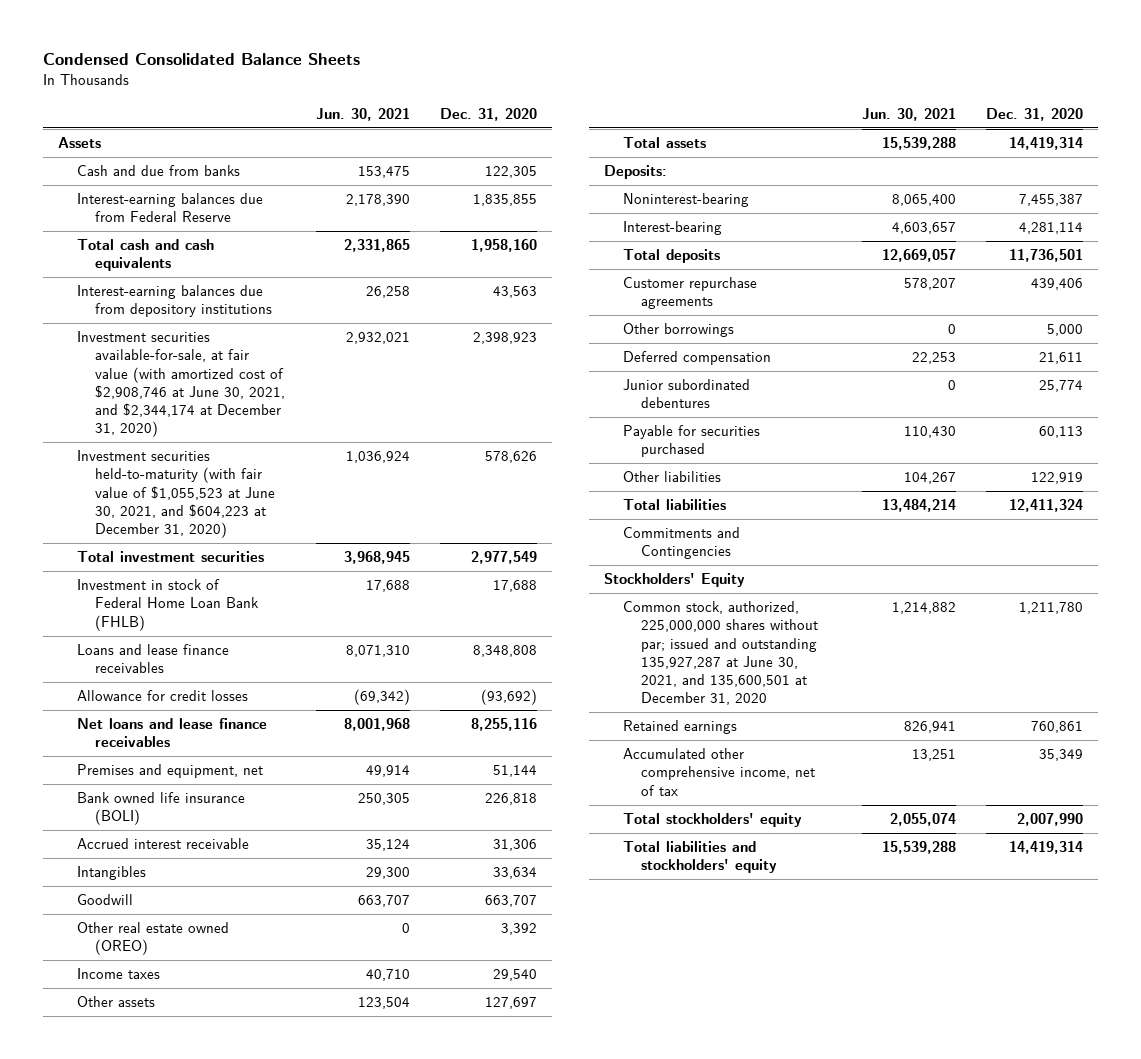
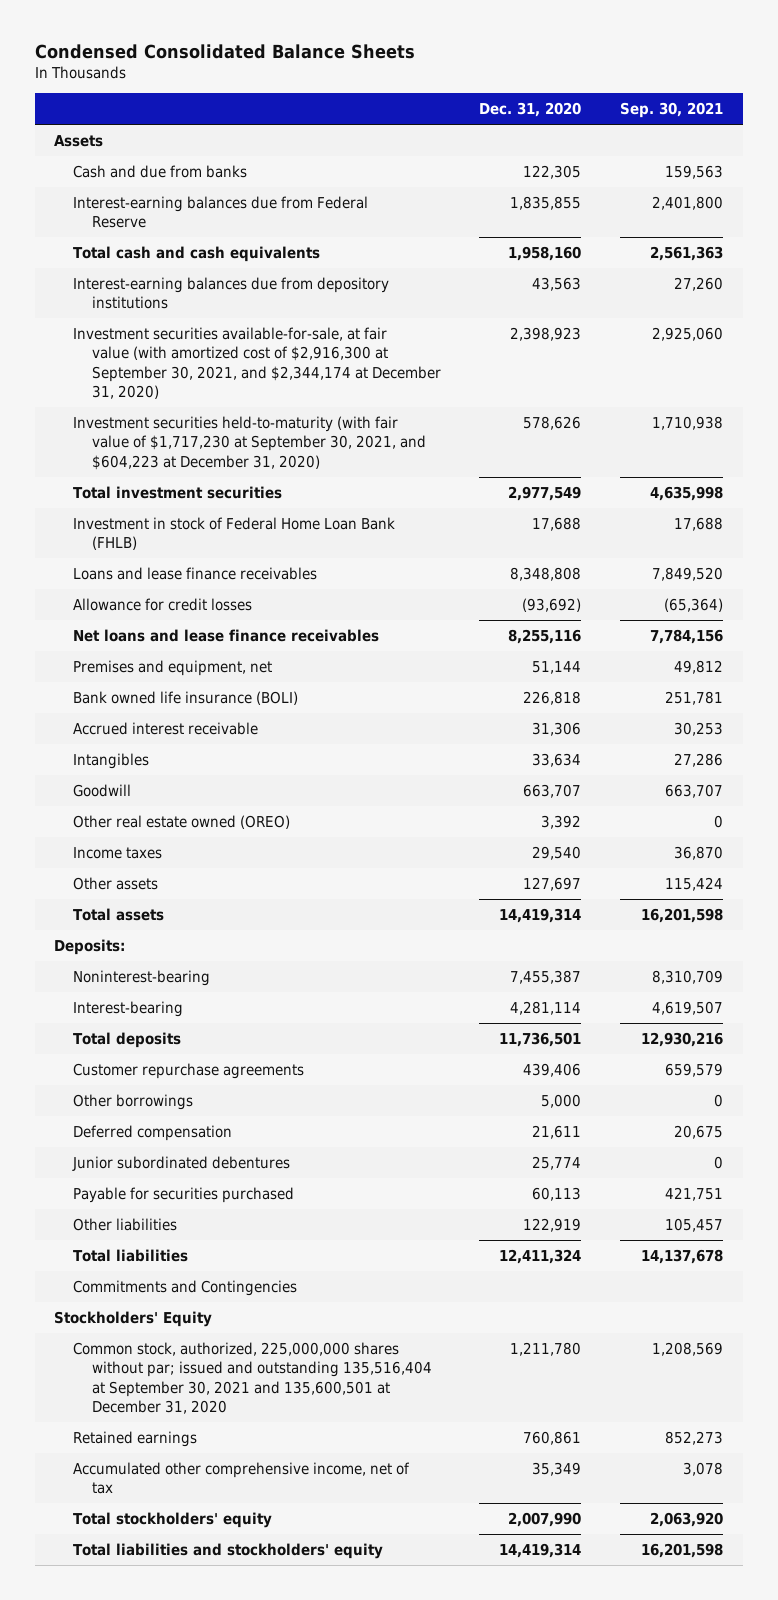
[315,107,410,121] Jun. 30, 2021 -> none
none -> [620,102,724,119] Sep. 30, 2021
[76,331,286,438] Investment securities available-for-sale, at fair value (with amortized cost of $2,908,746 at June 30, 2021, and $2,344,174 at December 31, 2020) -> [72,326,441,399] Investment securities available-for-sale, at fair value (with amortized cost of $2,916,300 at September 30, 2021, and $2,344,174 at December 31, 2020)
[76,450,276,539] Investment securities held-to-maturity (with fair value of $1,055,523 at June 30, 2021, and $604,223 at December 31, 2020) -> [72,415,426,470] Investment securities held-to-maturity (with fair value of $1,717,230 at September 30, 2021, and $604,223 at December 31, 2020)
[622,601,819,706] Common stock, authorized, 225,000,000 shares without par; issued and outstanding 135,927,287 at June 30, 2021, and 135,600,501 at December 31, 2020 -> [72,1341,432,1414] Common stock, authorized, 225,000,000 shares without par; issued and outstanding 135,516,404 at September 30, 2021 and 135,600,501 at December 31, 2020

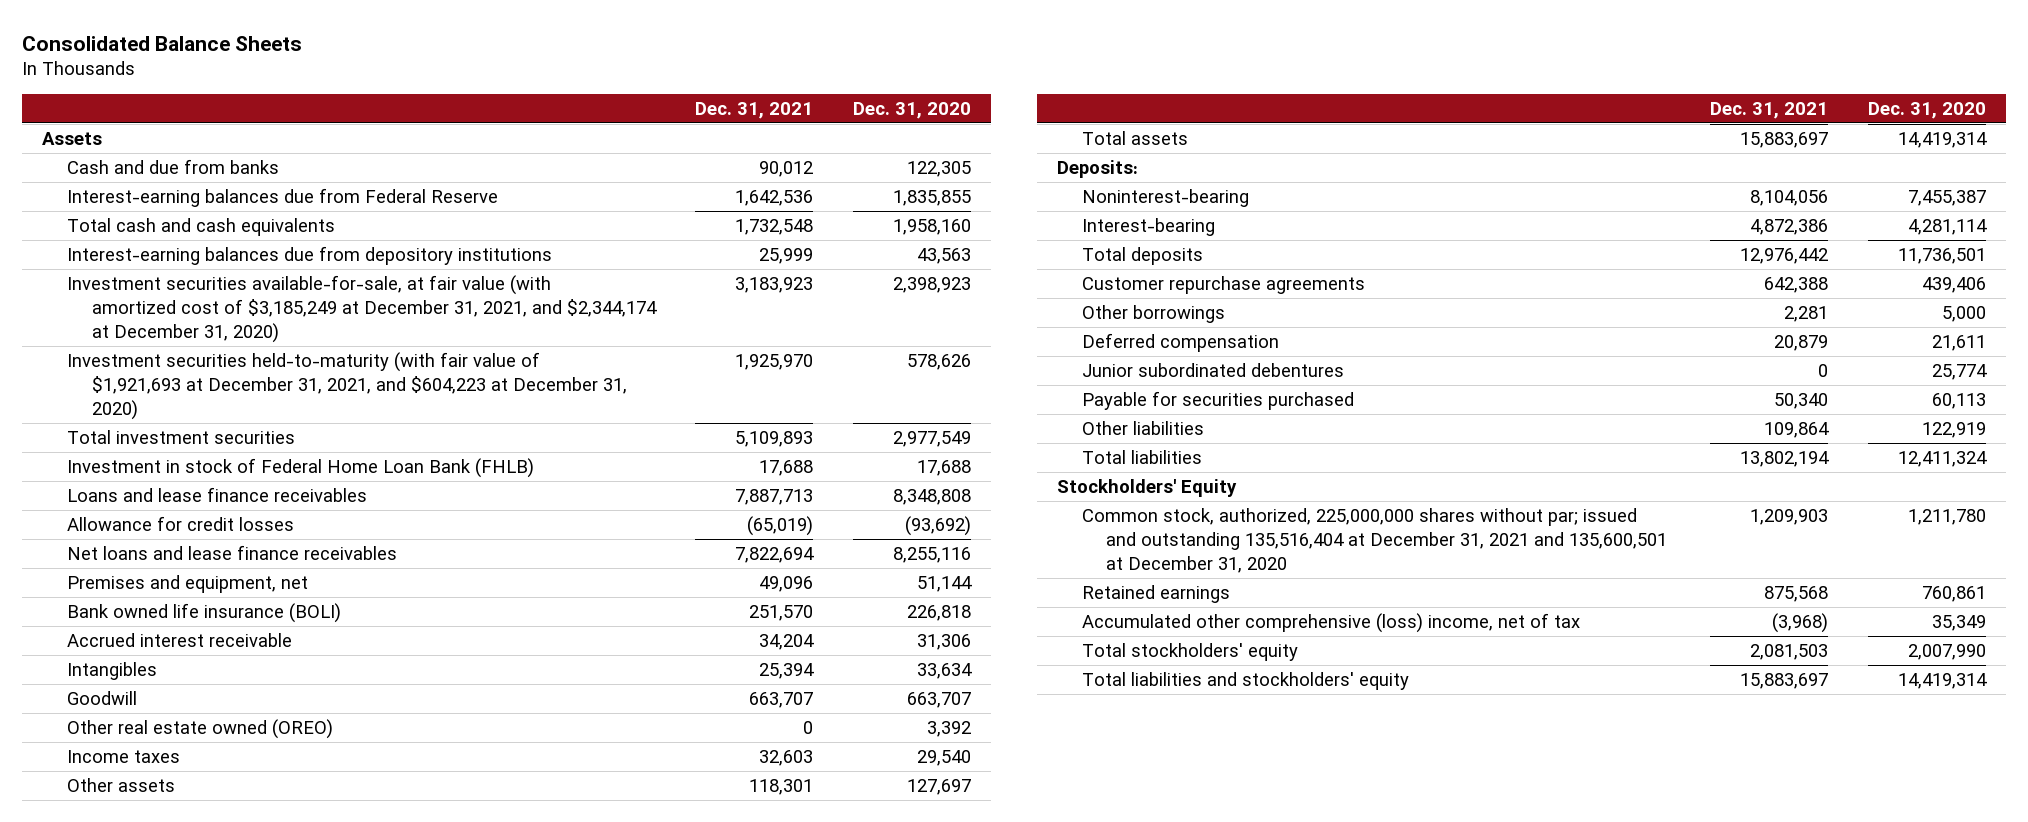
[34,44,415,60] Condensed Consolidated Balance Sheets -> [22,35,303,51] Consolidated Balance Sheets
[620,102,724,119] Sep. 30, 2021 -> none
none -> [695,101,814,119] Dec. 31, 2021
[72,326,441,399] Investment securities available-for-sale, at fair value (with amortized cost of $2,916,300 at September 30, 2021, and $2,344,174 at December 31, 2020) -> [66,274,657,343] Investment securities available-for-sale, at fair value (with amortized cost of $3,185,249 at December 31, 2021, and $2,344,174 at December 31, 2020)
[72,415,426,470] Investment securities held-to-maturity (with fair value of $1,717,230 at September 30, 2021, and $604,223 at December 31, 2020) -> [66,351,627,420] Investment securities held-to-maturity (with fair value of $1,921,693 at December 31, 2021, and $604,223 at December 31, 2020)
[72,1279,297,1296] Commitments and Contingencies -> none
[72,1341,432,1414] Common stock, authorized, 225,000,000 shares without par; issued and outstanding 135,516,404 at September 30, 2021 and 135,600,501 at December 31, 2020 -> [1081,507,1668,573] Common stock, authorized, 225,000,000 shares without par; issued and outstanding 135,516,404 at December 31, 2021 and 135,600,501 at December 31, 2020
[72,1461,410,1495] Accumulated other comprehensive income, net of tax -> [1081,612,1580,633] Accumulated other comprehensive (loss) income, net of tax

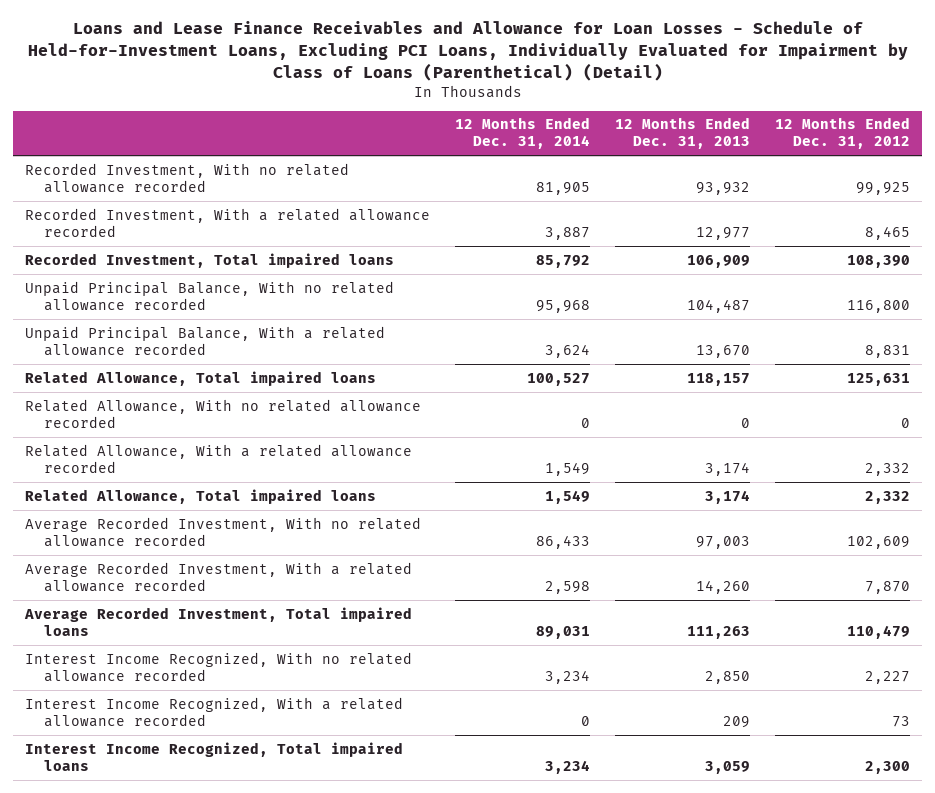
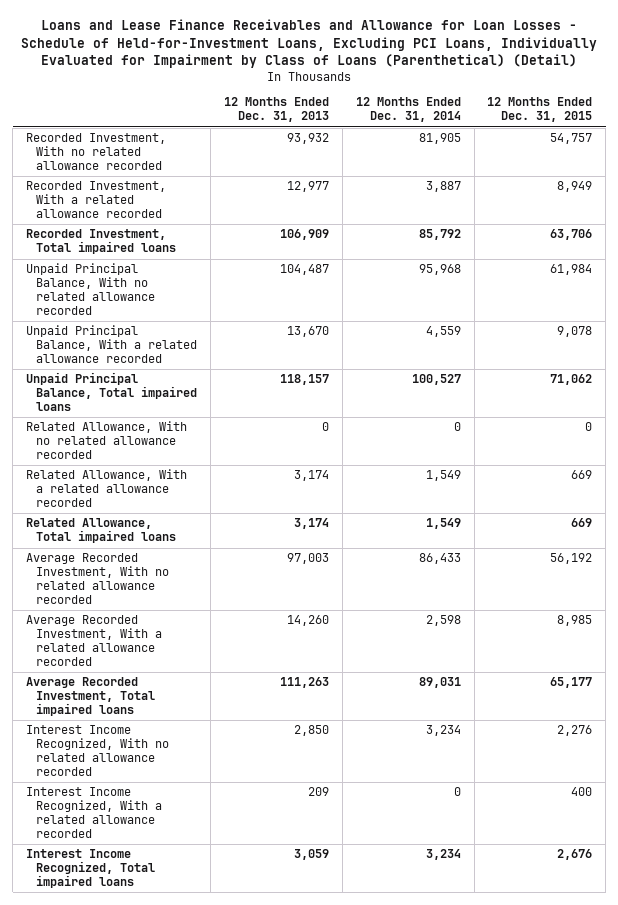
[774,117,910,150] 12 Months Ended Dec. 31, 2012 -> none
none -> [487,97,593,123] 12 Months Ended Dec. 31, 2015
[545,343,591,358] 3,624 -> [425,326,461,338] 4,559
[25,370,377,386] Related Allowance, Total impaired loans -> [25,372,198,412] Unpaid Principal Balance, Total impaired loans

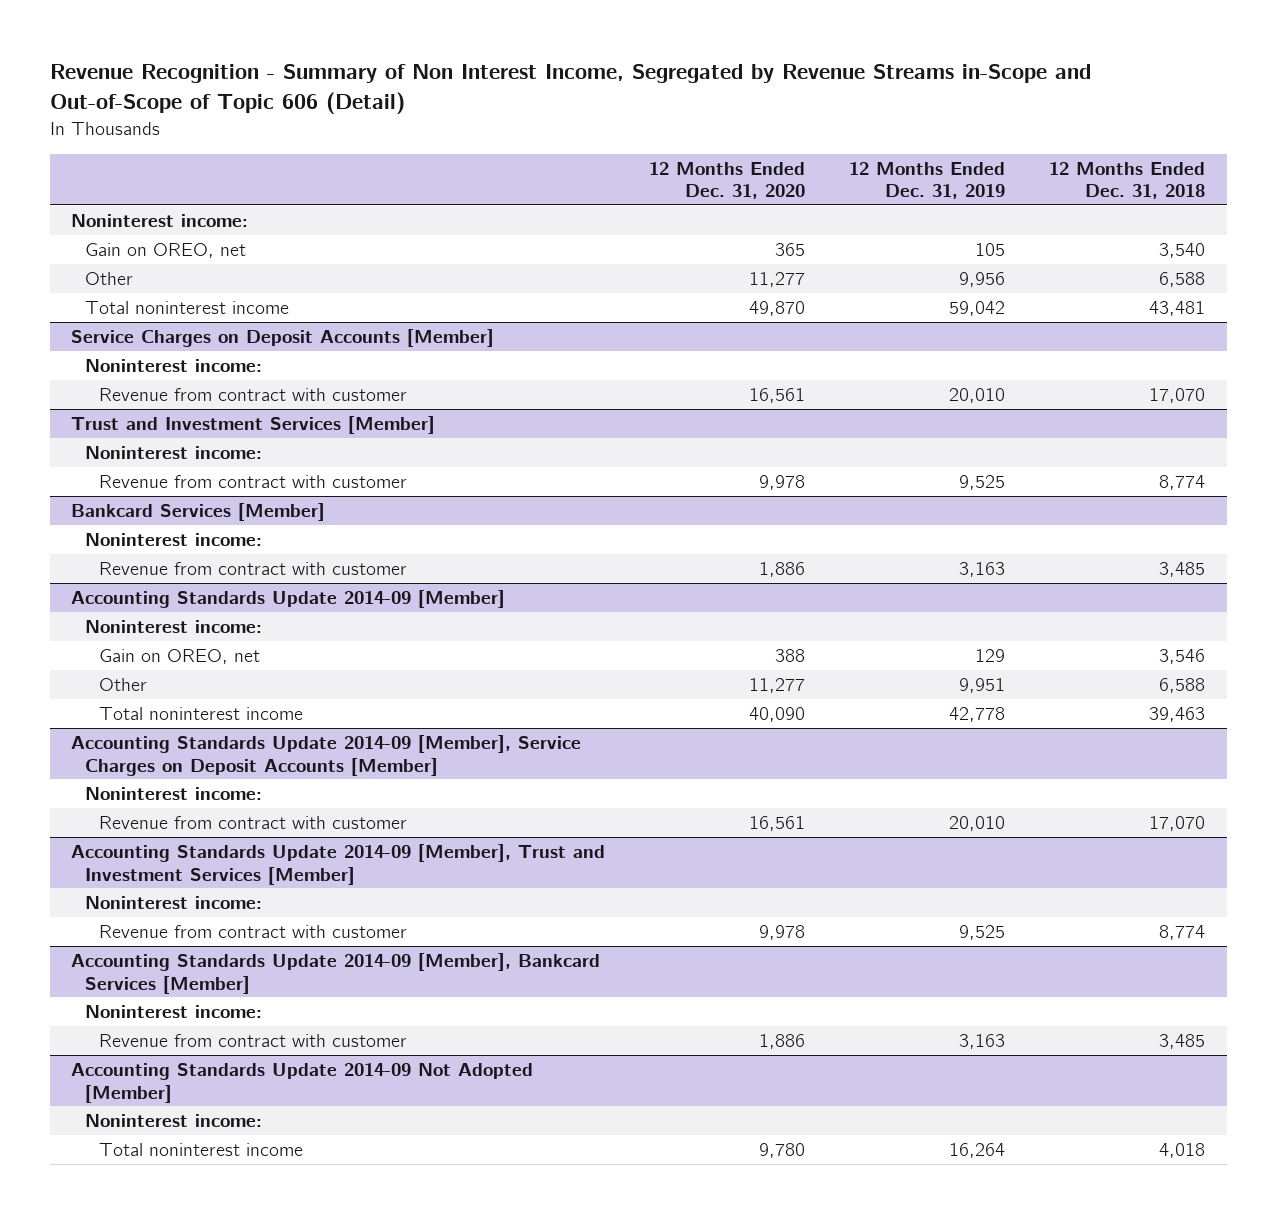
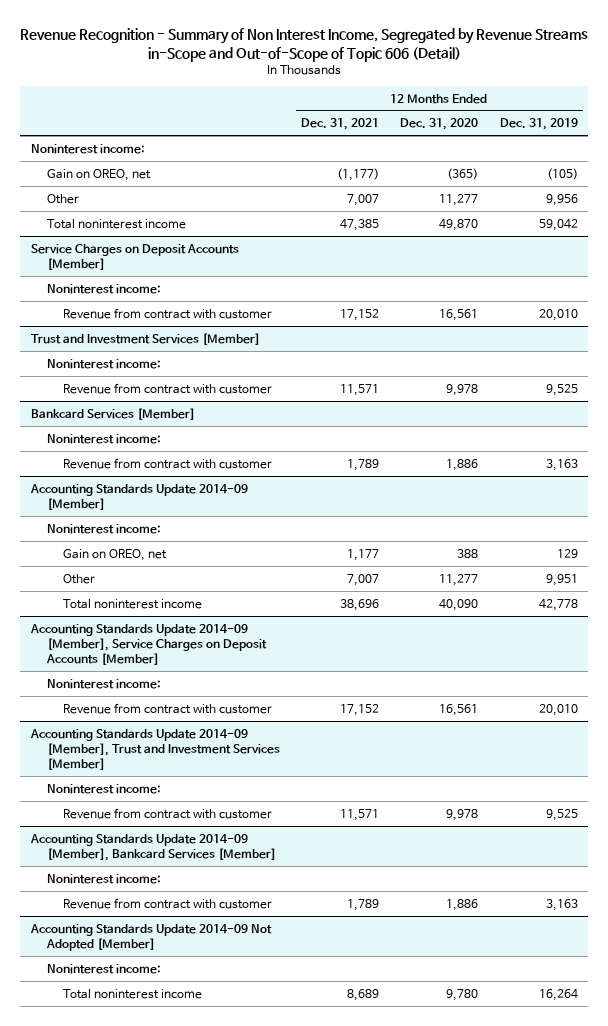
[1048,161,1205,200] 12 Months Ended Dec. 31, 2018 -> none
none -> [301,118,380,131] Dec. 31, 2021
[775,242,806,256] 365 -> [447,167,479,180] (365)
[975,242,1006,256] 105 -> [546,167,578,180] (105)

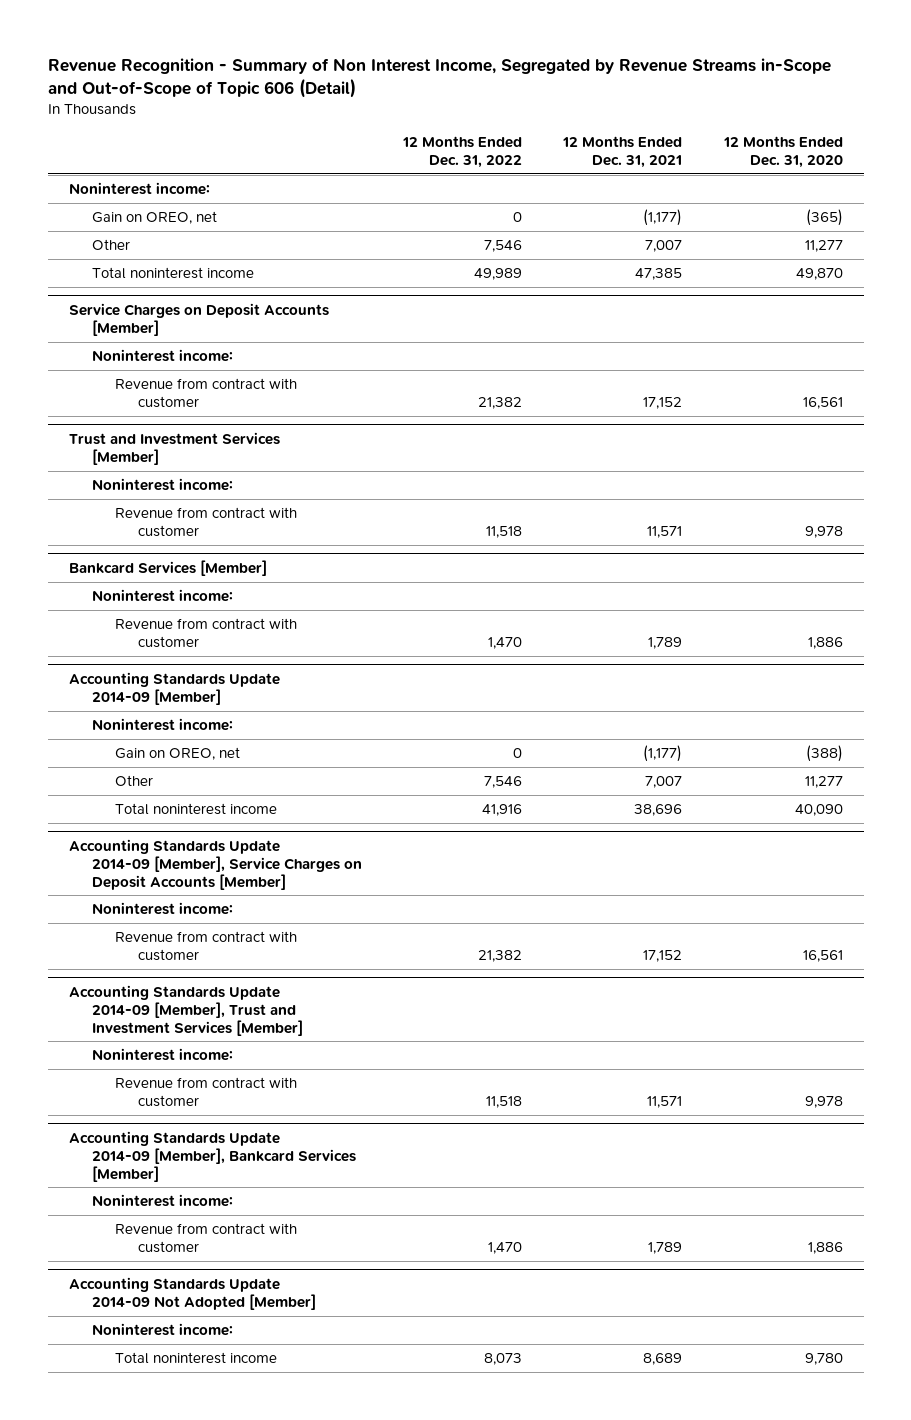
[499,118,578,131] Dec. 31, 2019 -> none
none -> [402,136,523,169] 12 Months Ended Dec. 31, 2022
[347,548,380,561] 1,177 -> [643,744,683,762] (1,177)
[457,548,479,558] 388 -> [805,744,843,762] (388)

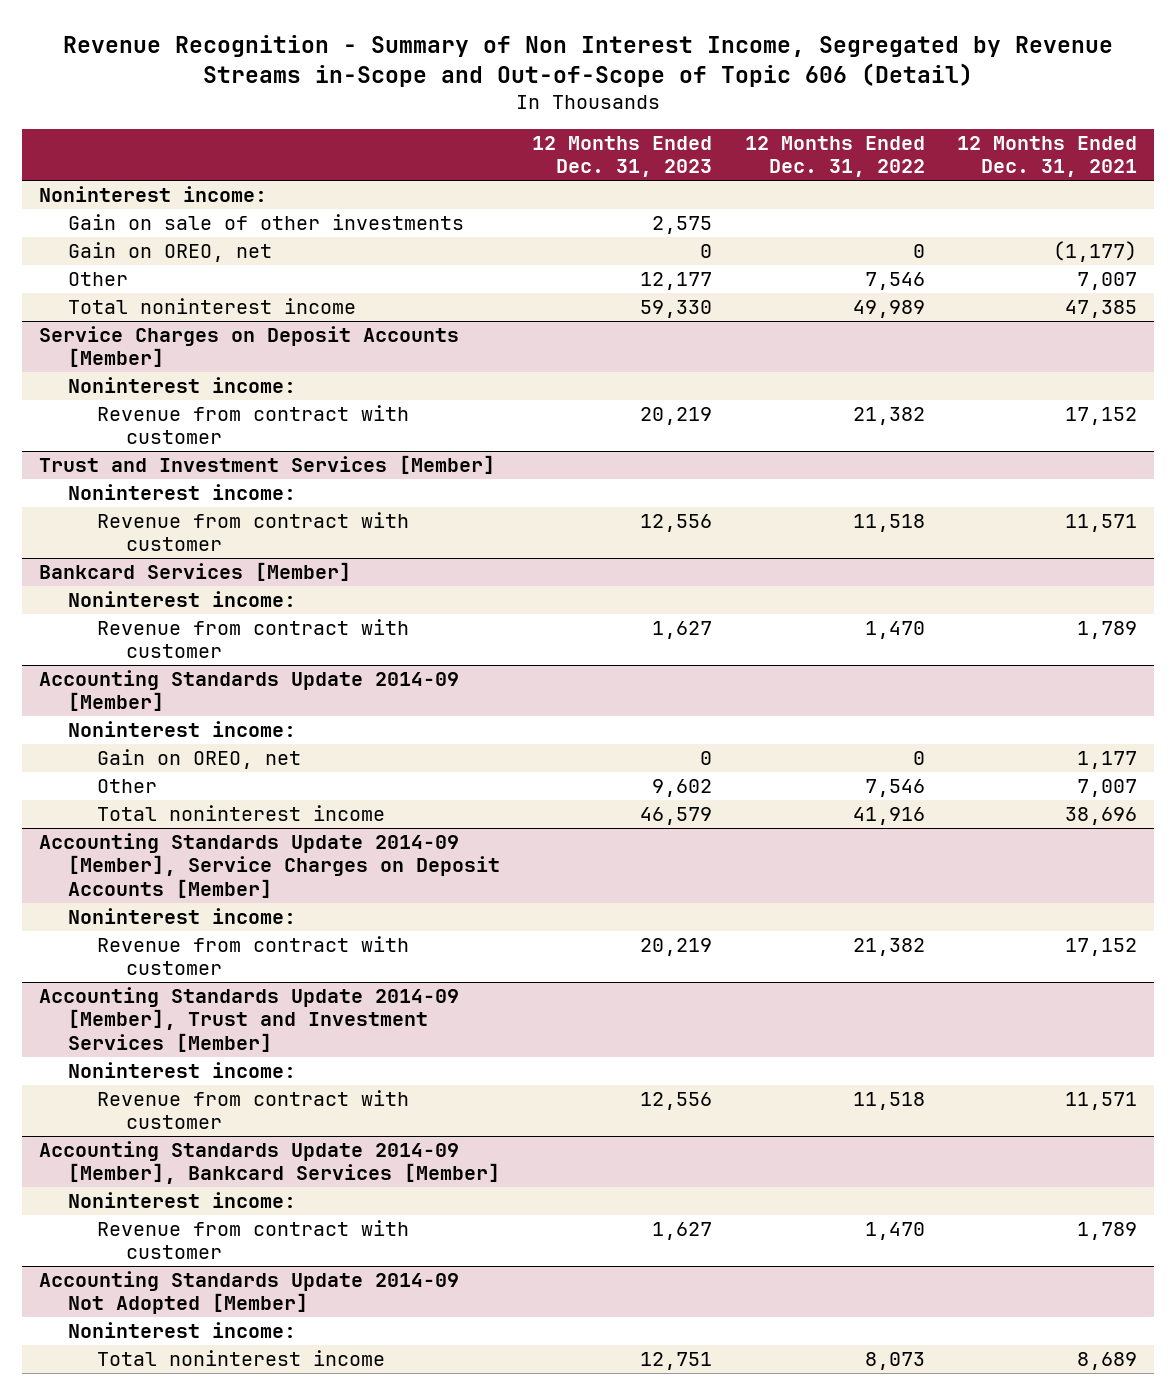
[722,136,843,169] 12 Months Ended Dec. 31, 2020 -> none
none -> [532,136,713,178] 12 Months Ended Dec. 31, 2023
none -> [67,214,464,231] Gain on sale of other investments
[643,744,683,762] (1,177) -> [1077,751,1138,770] 1,177

